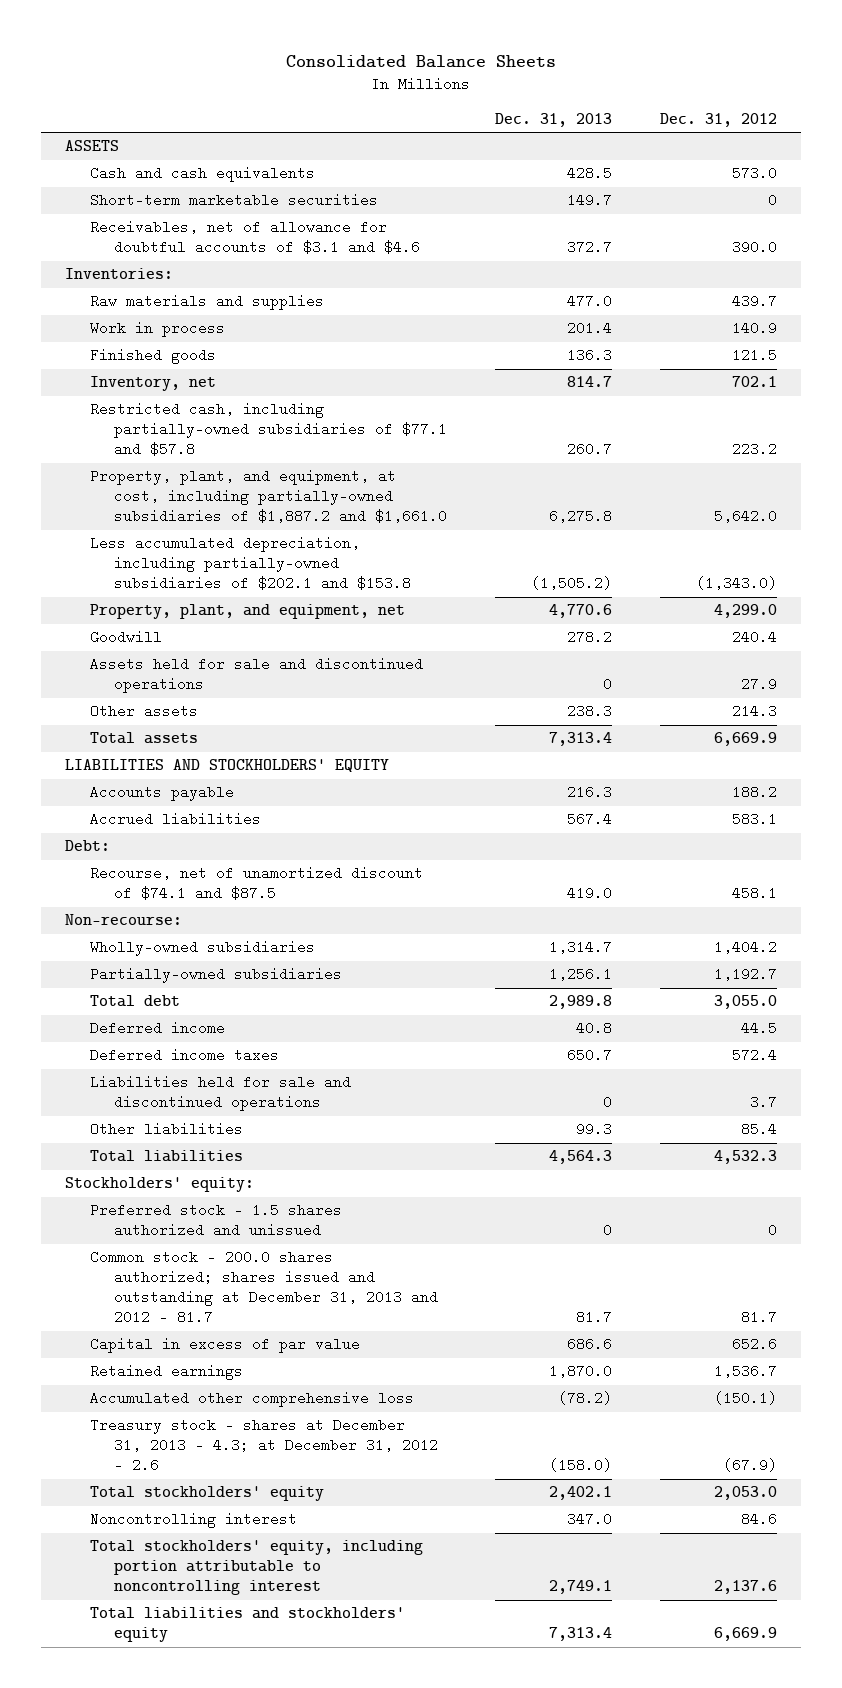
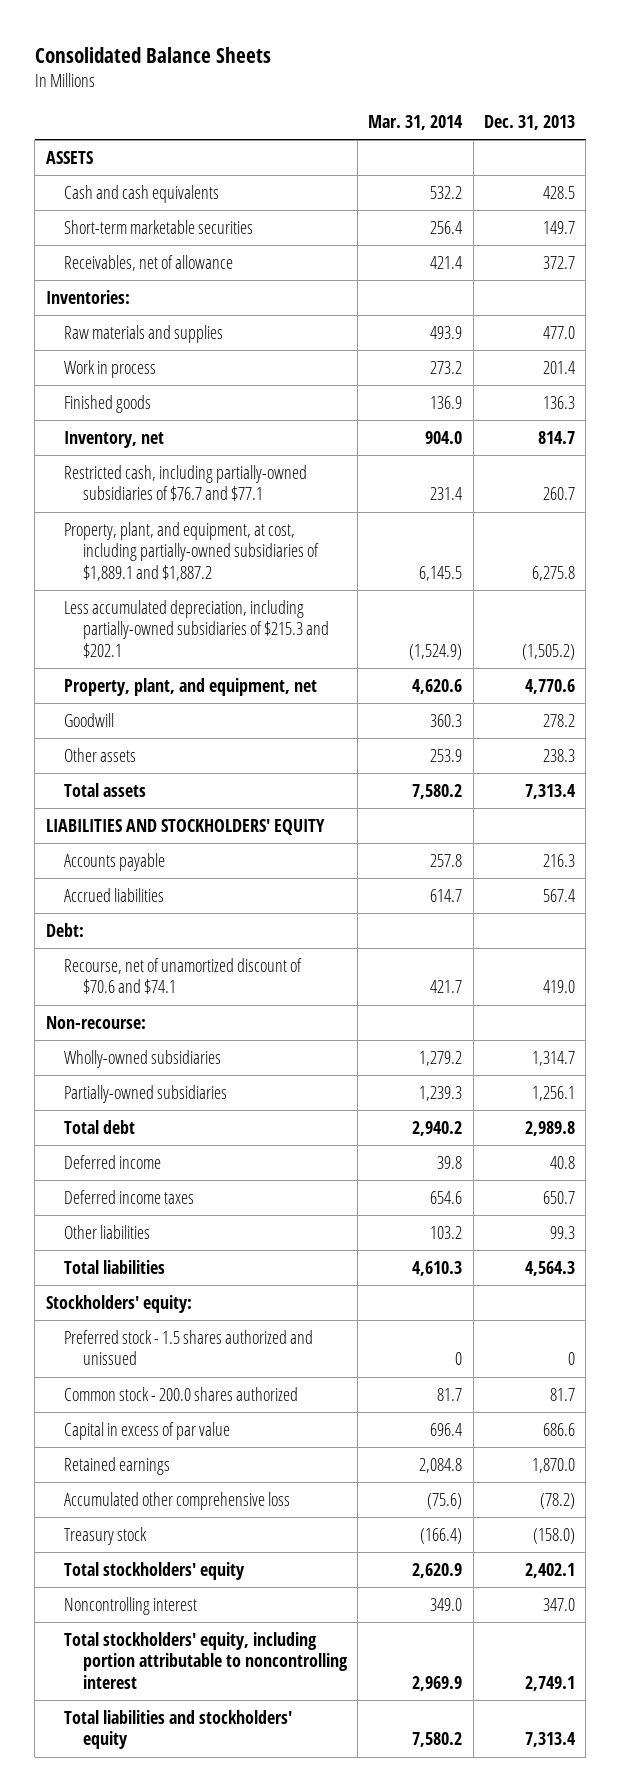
[659,112,777,127] Dec. 31, 2012 -> none
none -> [368,115,464,131] Mar. 31, 2014
[89,220,421,255] Receivables, net of allowance for doubtful accounts of $3.1 and $4.6 -> [64,254,234,271] Receivables, net of allowance
[89,402,448,457] Restricted cash, including partially-owned subsidiaries of $77.1 and $57.8 -> [64,464,308,502] Restricted cash, including partially-owned subsidiaries of $76.7 and $77.1
[89,469,448,524] Property, plant, and equipment, at cost, including partially-owned subsidiaries of $1,887.2 and $1,661.0 -> [64,521,319,582] Property, plant, and equipment, at cost, including partially-owned subsidiaries of $1,889.1 and $1,887.2
[89,536,412,591] Less accumulated depreciation, including partially-owned subsidiaries of $202.1 and $153.8 -> [64,599,329,659] Less accumulated depreciation, including partially-owned subsidiaries of $215.3 and $202.1
[89,657,423,694] Assets held for sale and discontinued operations -> none
[89,866,423,901] Recourse, net of unamortized discount of $74.1 and $87.5 -> [64,957,303,995] Recourse, net of unamortized discount of $70.6 and $74.1
[89,1075,351,1112] Liabilities held for sale and discontinued operations -> none
[89,1250,439,1325] Common stock - 200.0 shares authorized; shares issued and outstanding at December 31, 2013 and 2012 - 81.7 -> [64,1386,299,1401] Common stock - 200.0 shares authorized
[89,1418,439,1473] Treasury stock - shares at December 31, 2013 - 4.3; at December 31, 2012 - 2.6 -> [64,1526,148,1545] Treasury stock

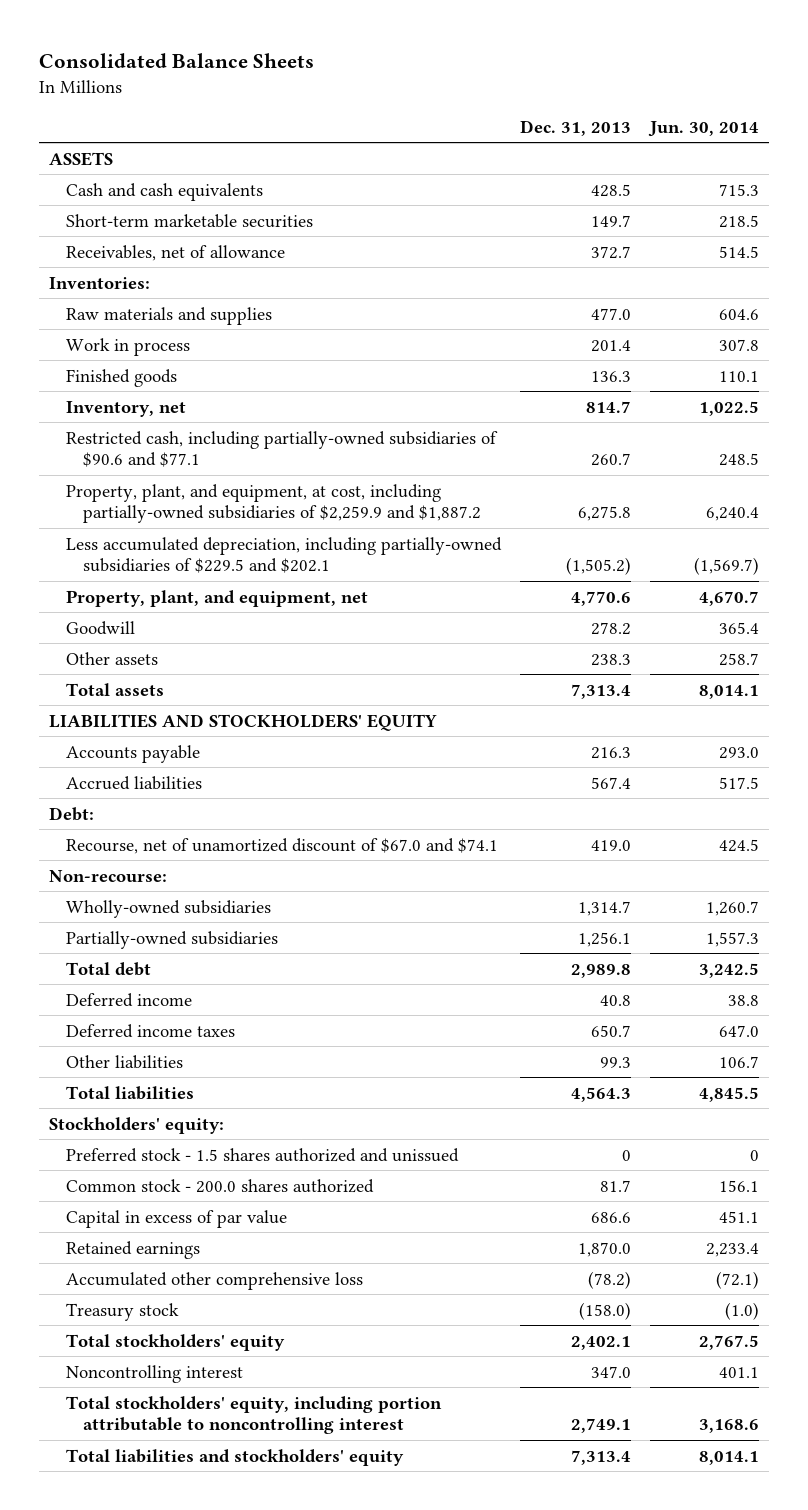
[368,115,464,131] Mar. 31, 2014 -> none
none -> [648,120,760,137] Jun. 30, 2014
[64,464,308,502] Restricted cash, including partially-owned subsidiaries of $76.7 and $77.1 -> [65,430,498,468] Restricted cash, including partially-owned subsidiaries of $90.6 and $77.1
[64,521,319,582] Property, plant, and equipment, at cost, including partially-owned subsidiaries of $1,889.1 and $1,887.2 -> [65,483,481,524] Property, plant, and equipment, at cost, including partially-owned subsidiaries of $2,259.9 and $1,887.2
[64,599,329,659] Less accumulated depreciation, including partially-owned subsidiaries of $215.3 and $202.1 -> [65,536,502,574] Less accumulated depreciation, including partially-owned subsidiaries of $229.5 and $202.1
[64,957,303,995] Recourse, net of unamortized discount of $70.6 and $74.1 -> [65,837,498,854] Recourse, net of unamortized discount of $67.0 and $74.1

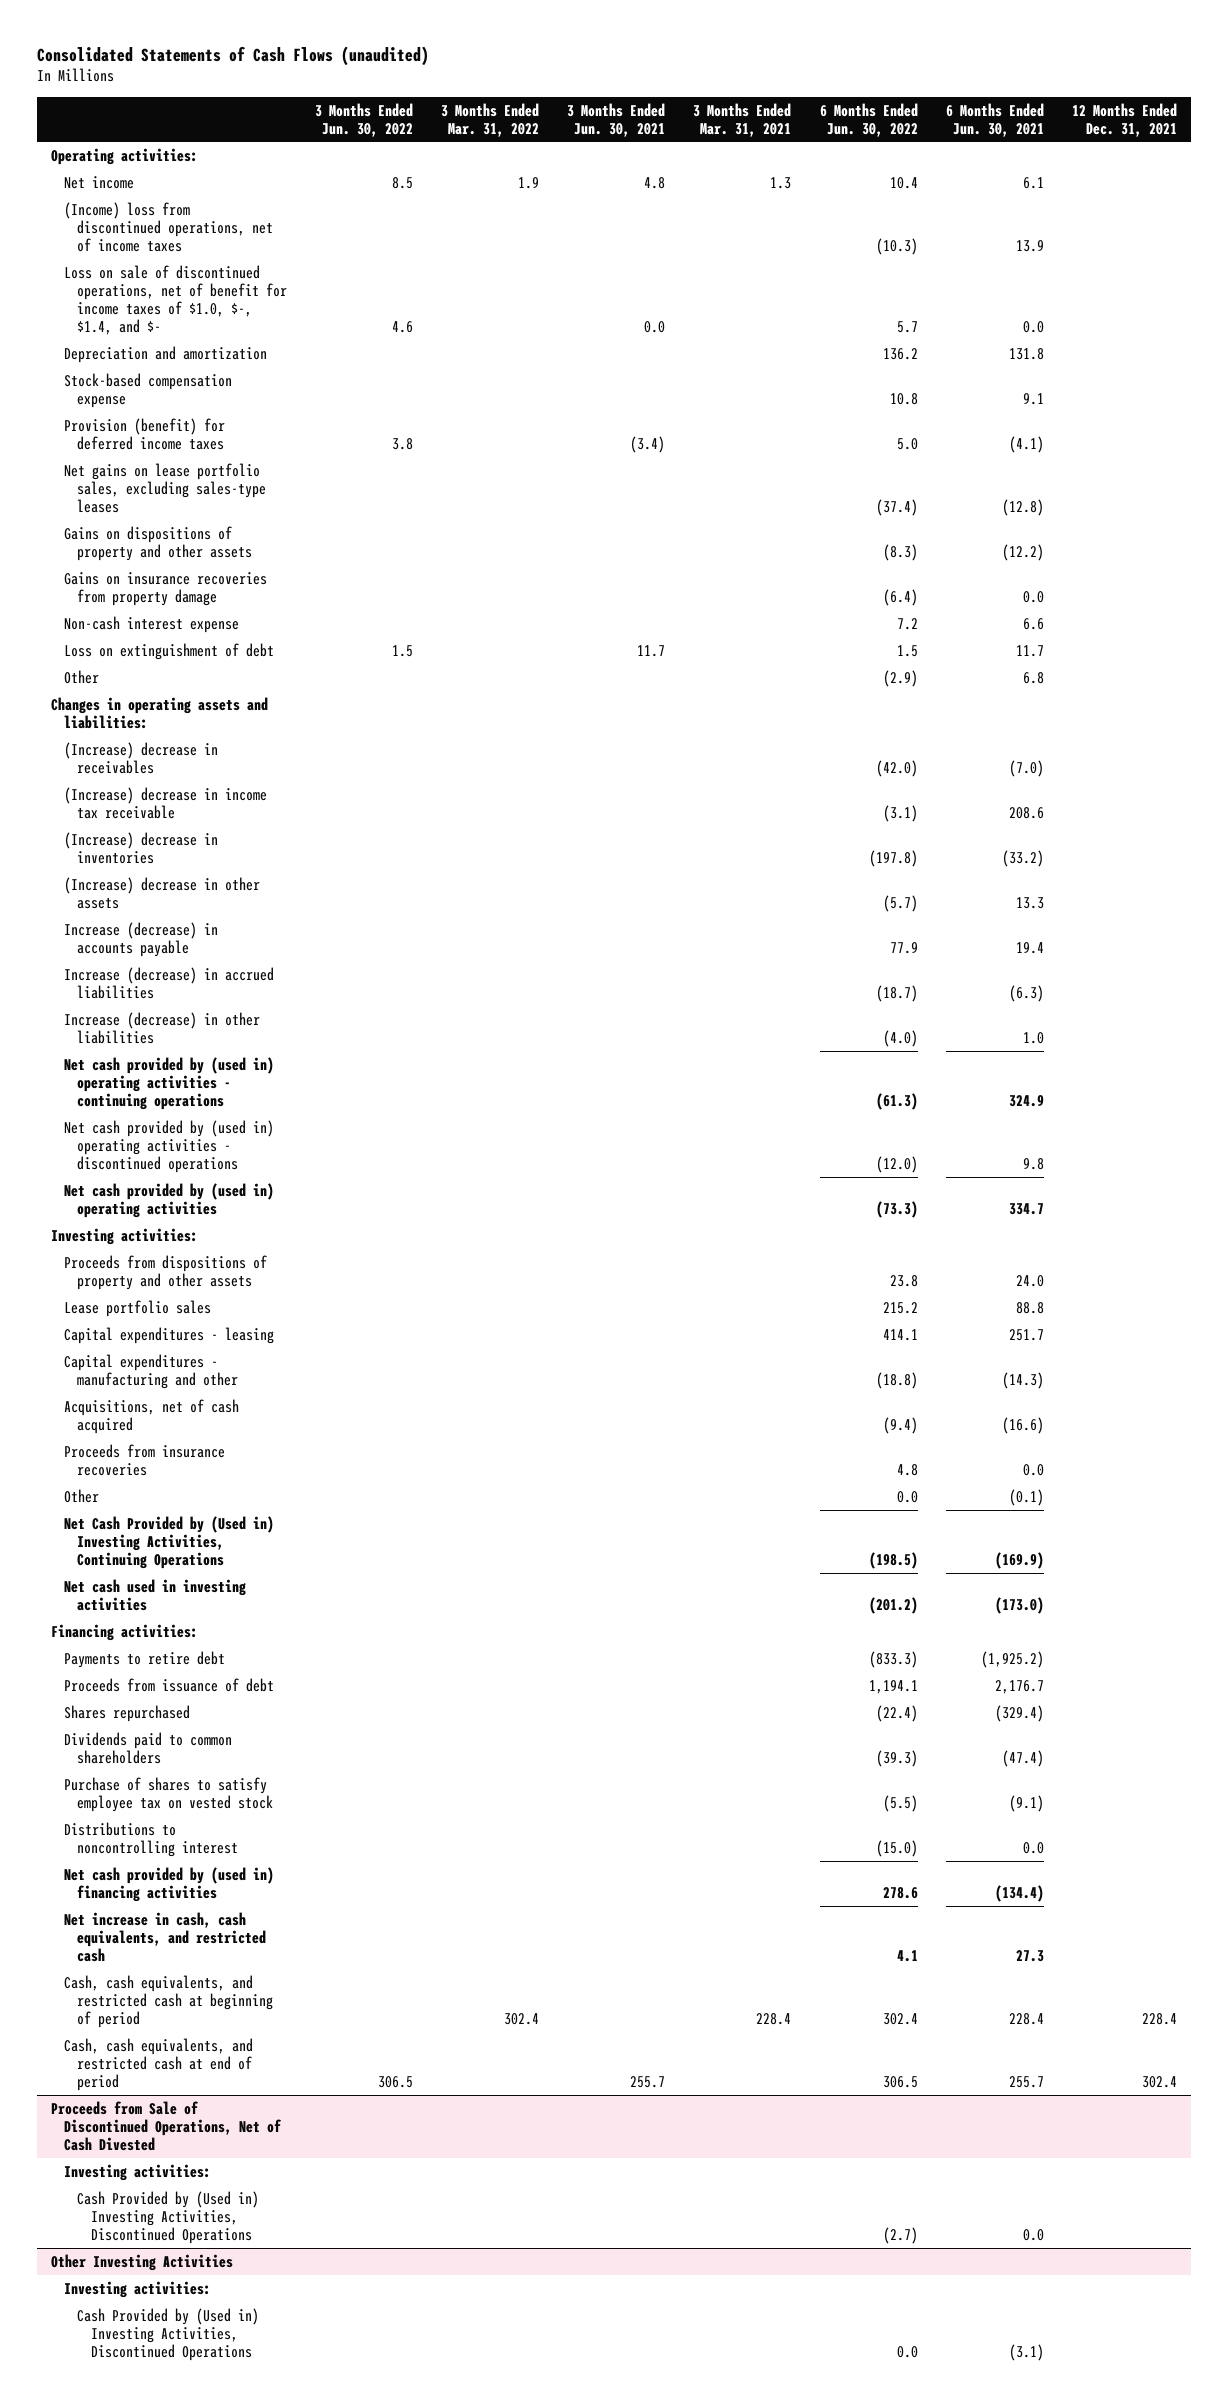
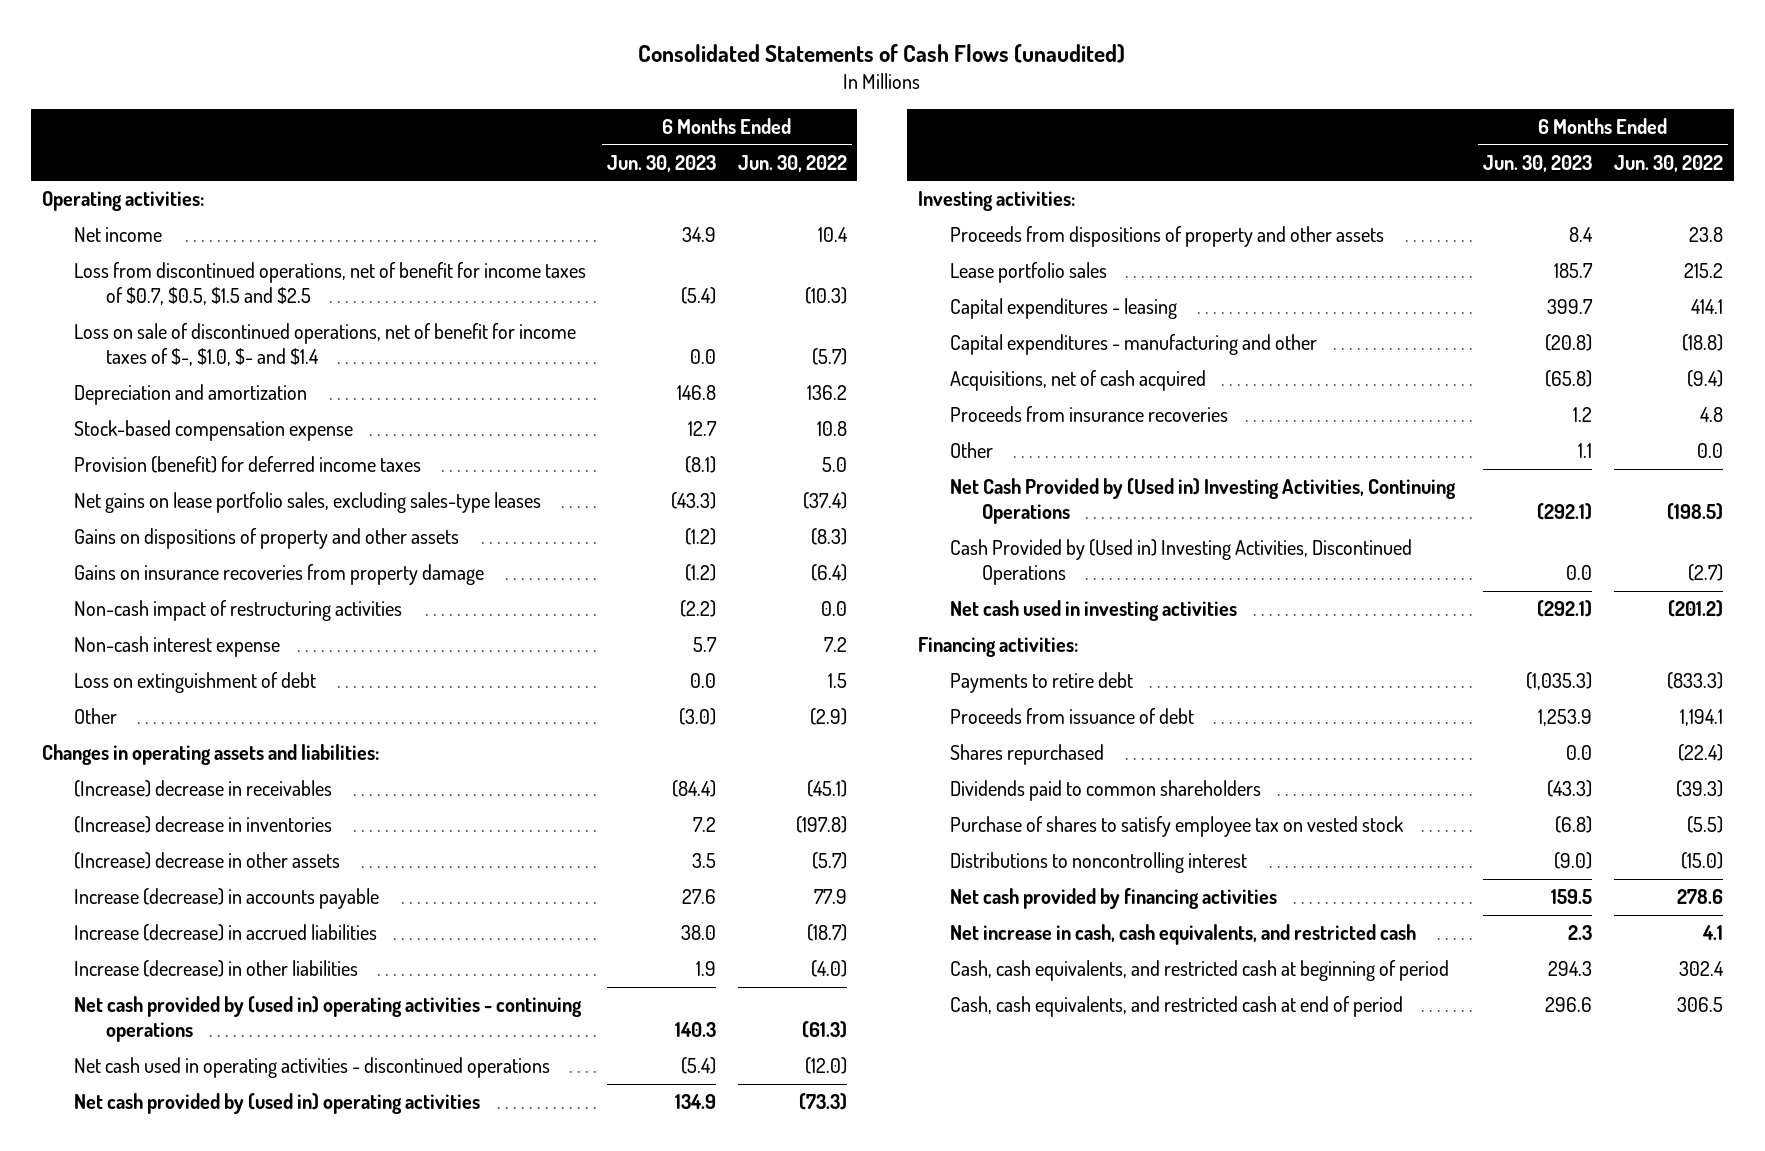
[315,102,414,137] 3 Months Ended Jun. 30, 2022 -> none
[441,102,540,137] 3 Months Ended Mar. 31, 2022 -> none
[567,102,666,137] 3 Months Ended Jun. 30, 2021 -> none
[693,102,792,137] 3 Months Ended Mar. 31, 2021 -> none
[945,102,1044,137] 6 Months Ended Jun. 30, 2021 -> none
[1071,102,1177,137] 12 Months Ended Dec. 31, 2021 -> none
none -> [607,154,717,172] Jun. 30, 2023
[64,201,274,252] (Income) loss from discontinued operations, net of income taxes -> [73,262,586,305] Loss from discontinued operations, net of benefit for income taxes of $0.7, $0.5, $1.5 and $2.5
[64,264,288,335] Loss on sale of discontinued operations, net of benefit for income taxes of $1.0, $-, $1.4, and $- -> [73,323,576,366] Loss on sale of discontinued operations, net of benefit for income taxes of $-, $1.0, $- and $1.4
[896,320,918,333] 5.7 -> [811,347,847,365] (5.7)
none -> [73,600,402,622] Non-cash impact of restructuring activities
[64,786,268,819] (Increase) decrease in income tax receivable -> none
[875,759,918,777] (42.0) -> [806,780,847,798] (45.1)
[64,1119,275,1173] Net cash provided by (used in) operating activities - discontinued operations -> [73,1057,550,1079] Net cash used in operating activities - discontinued operations
none -> [949,539,1412,585] Cash Provided by (Used in) Investing Activities, Discontinued Operations
[64,1866,275,1902] Net cash provided by (used in) financing activities -> [949,888,1277,910] Net cash provided by financing activities
[50,2100,283,2151] Proceeds from Sale of Discontinued Operations, Net of Cash Divested -> none
[64,2163,212,2181] Investing activities: -> none
[77,2190,260,2244] Cash Provided by (Used in) Investing Activities, Discontinued Operations -> none
[50,2253,233,2271] Other Investing Activities -> none
[64,2280,212,2298] Investing activities: -> none
[77,2307,260,2361] Cash Provided by (Used in) Investing Activities, Discontinued Operations -> none

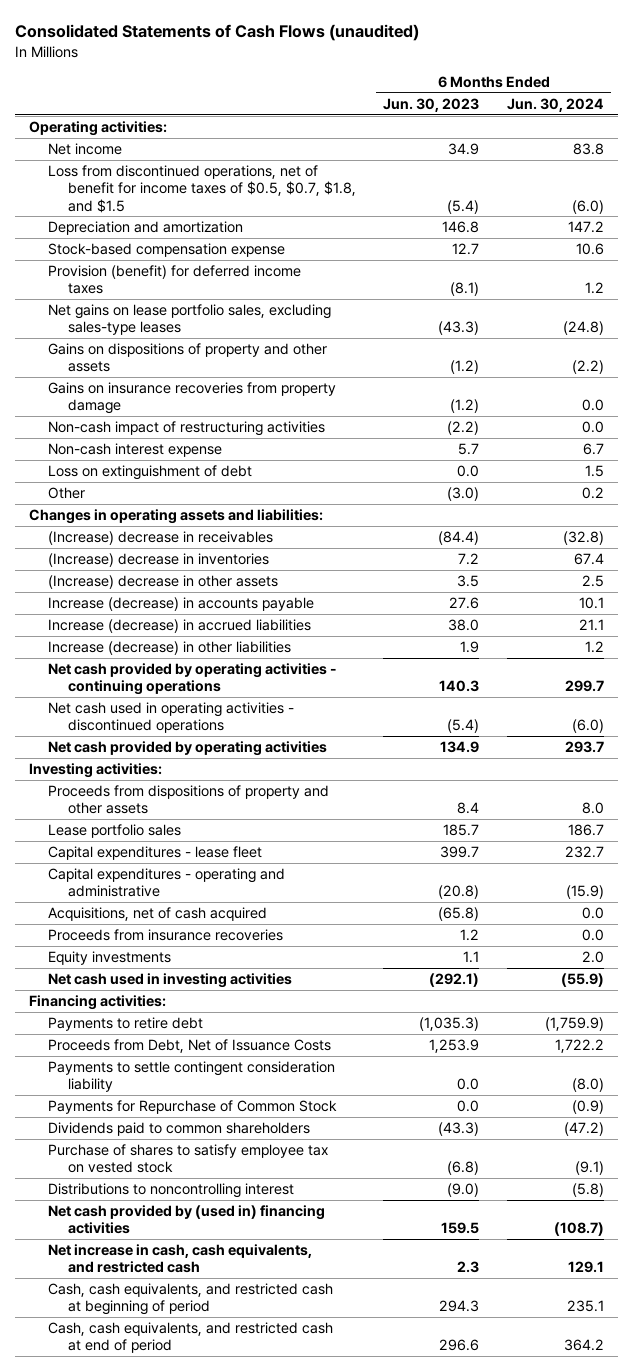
[737,154,847,172] Jun. 30, 2022 -> none
none -> [507,97,605,112] Jun. 30, 2024
[73,323,576,366] Loss on sale of discontinued operations, net of benefit for income taxes of $-, $1.0, $- and $1.4 -> none
[73,262,586,305] Loss from discontinued operations, net of benefit for income taxes of $0.7, $0.5, $1.5 and $2.5 -> [48,164,356,213] Loss from discontinued operations, net of benefit for income taxes of $0.5, $0.7, $1.8, and $1.5
[73,996,582,1042] Net cash provided by (used in) operating activities - continuing operations -> [48,662,338,696] Net cash provided by operating activities - continuing operations
[73,1093,480,1115] Net cash provided by (used in) operating activities -> [48,740,328,756] Net cash provided by operating activities
[949,298,1177,320] Capital expenditures - leasing -> [48,845,263,860] Capital expenditures - lease fleet
[949,334,1317,356] Capital expenditures - manufacturing and other -> [48,867,286,898] Capital expenditures - operating and administrative
[949,478,1456,524] Net Cash Provided by (Used in) Investing Activities, Continuing Operations -> none
[949,539,1412,585] Cash Provided by (Used in) Investing Activities, Discontinued Operations -> none
[949,442,993,459] Other -> [48,950,172,965] Equity investments
[949,708,1194,725] Proceeds from issuance of debt -> [48,1038,332,1053] Proceeds from Debt, Net of Issuance Costs
none -> [48,1060,336,1093] Payments to settle contingent consideration liability
[949,744,1104,766] Shares repurchased -> [48,1099,338,1114] Payments for Repurchase of Common Stock
[949,888,1277,910] Net cash provided by financing activities -> [48,1204,326,1235] Net cash provided by (used in) financing activities

